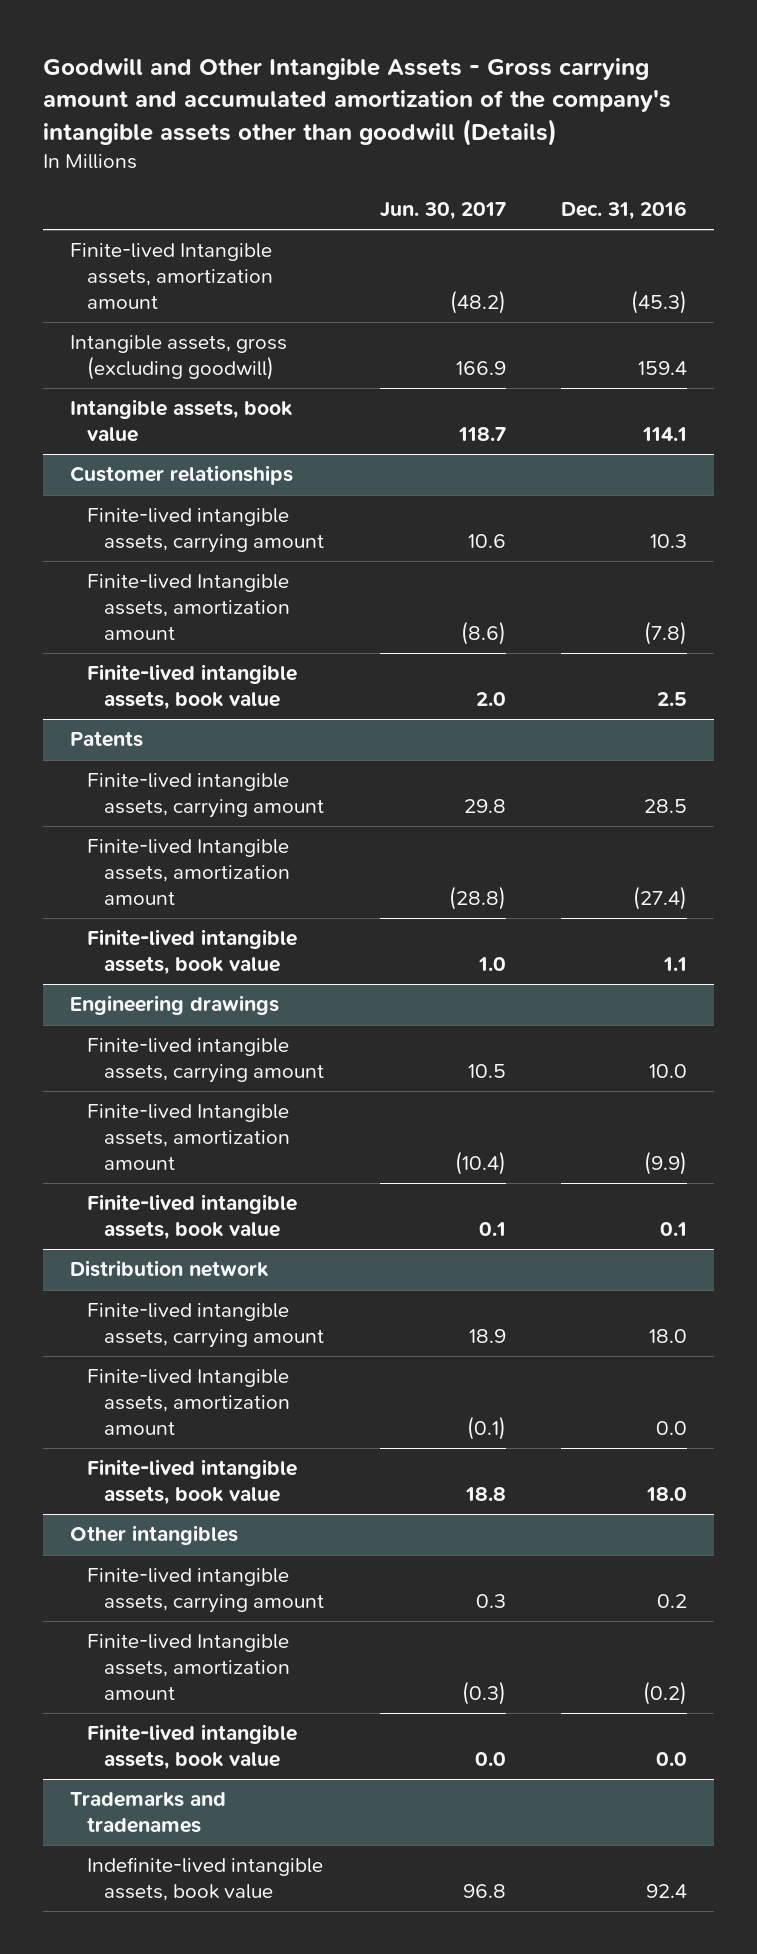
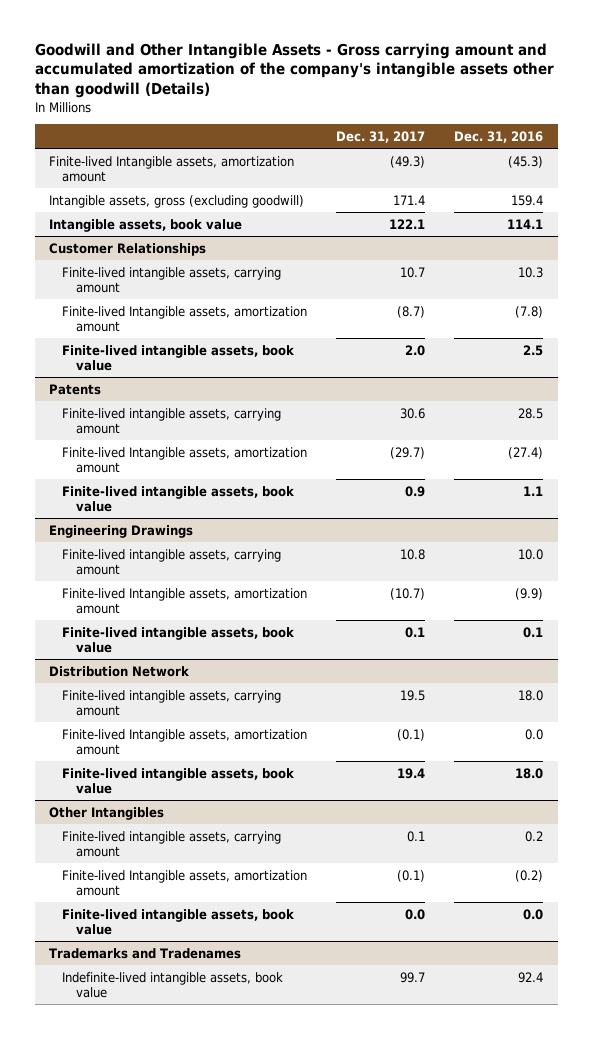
[379,202,506,221] Jun. 30, 2017 -> none
none -> [336,130,426,143] Dec. 31, 2017
[70,465,294,486] Customer relationships -> [49,242,207,256] Customer Relationships
[70,995,280,1016] Engineering drawings -> [49,524,194,538] Engineering Drawings
[70,1260,270,1278] Distribution network -> [49,665,190,677] Distribution Network
[70,1525,239,1546] Other intangibles -> [49,806,165,820] Other Intangibles
[70,1792,227,1834] Trademarks and tradenames -> [49,947,242,959] Trademarks and Tradenames

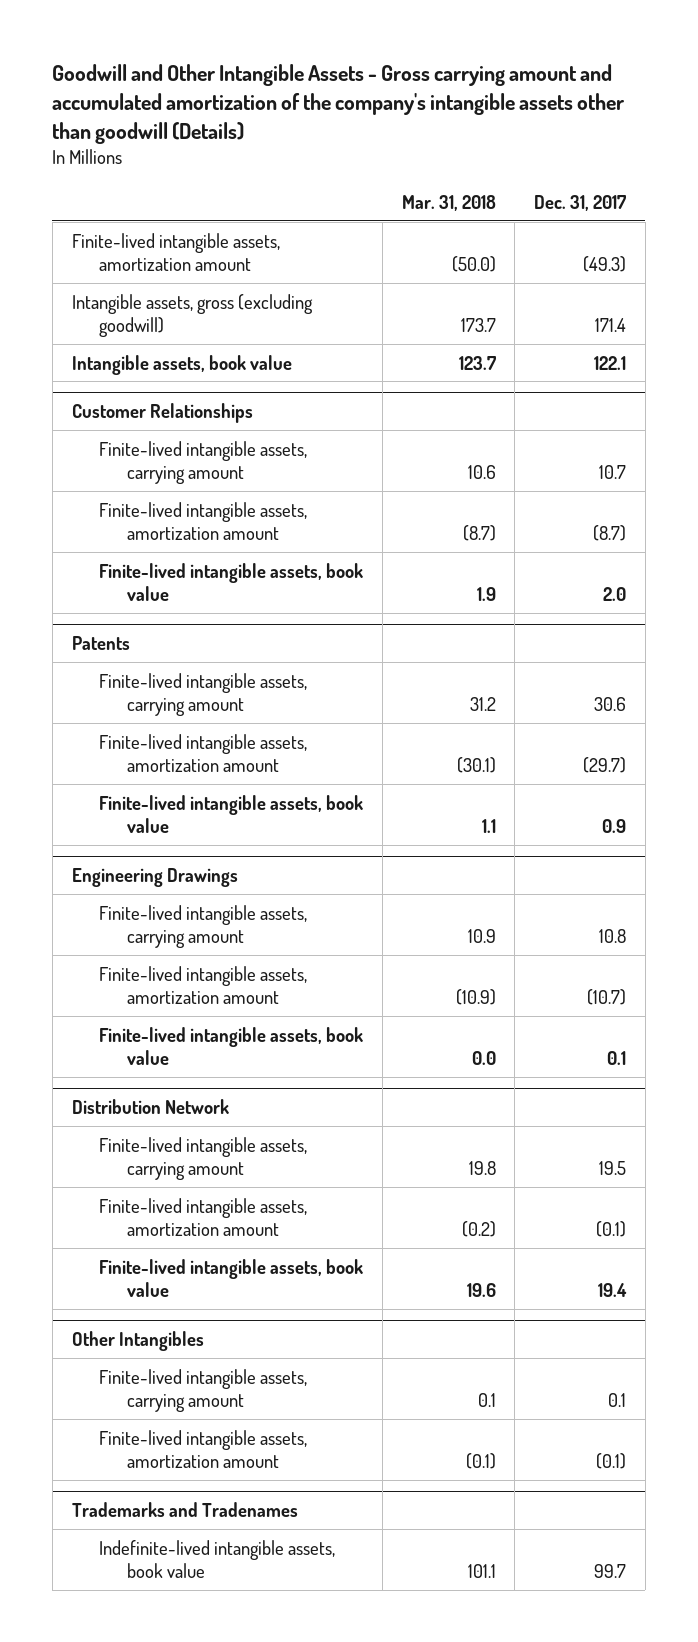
[454,130,544,143] Dec. 31, 2016 -> none
none -> [401,194,496,211] Mar. 31, 2018
[49,155,295,182] Finite-lived Intangible assets, amortization amount -> [71,232,280,272] Finite-lived intangible assets, amortization amount
[62,305,308,332] Finite-lived Intangible assets, amortization amount -> [99,501,308,541] Finite-lived intangible assets, amortization amount
[62,446,308,473] Finite-lived Intangible assets, amortization amount -> [99,733,308,773] Finite-lived intangible assets, amortization amount
[62,587,308,614] Finite-lived Intangible assets, amortization amount -> [99,965,308,1005] Finite-lived intangible assets, amortization amount
[62,728,308,755] Finite-lived Intangible assets, amortization amount -> [99,1197,308,1237] Finite-lived intangible assets, amortization amount
[62,908,295,935] Finite-lived intangible assets, book value -> none
[62,869,308,896] Finite-lived Intangible assets, amortization amount -> [99,1429,308,1469] Finite-lived intangible assets, amortization amount

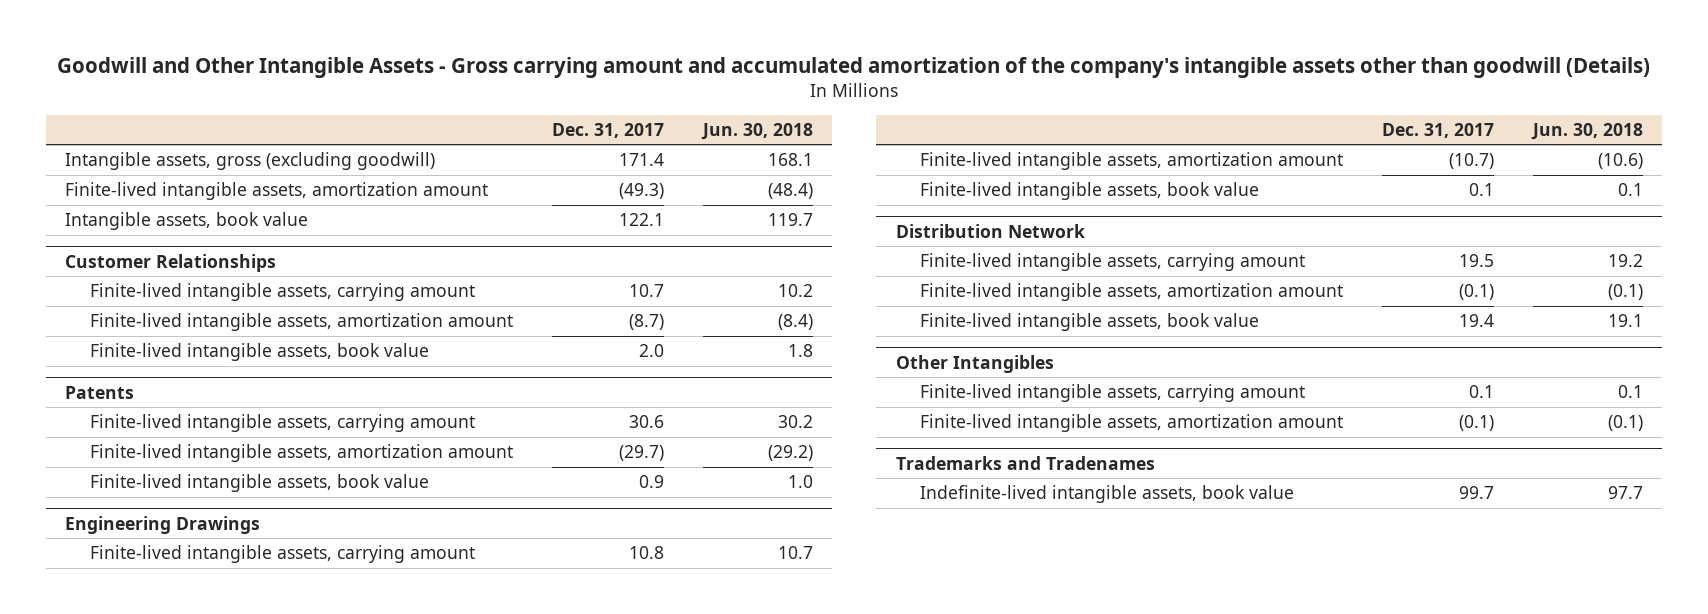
[401,194,496,211] Mar. 31, 2018 -> none
none -> [700,122,813,140] Jun. 30, 2018
[71,232,280,272] Finite-lived intangible assets, amortization amount -> [65,182,489,201] Finite-lived intangible assets, amortization amount

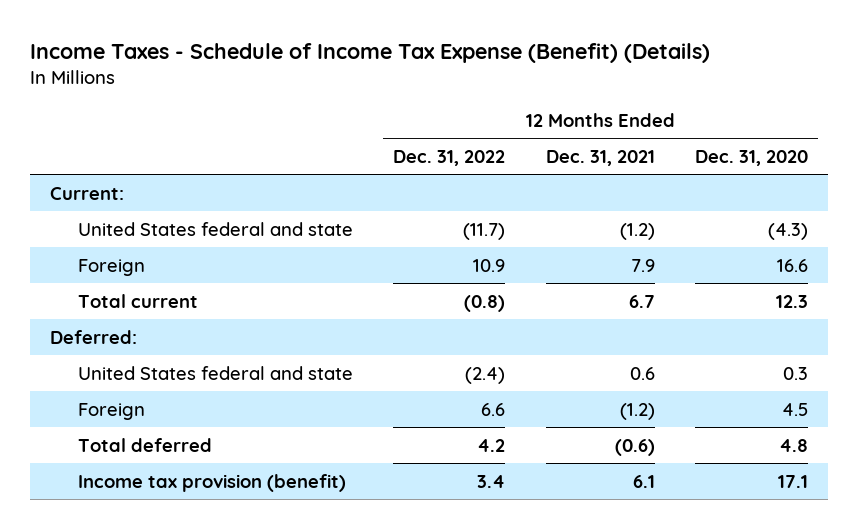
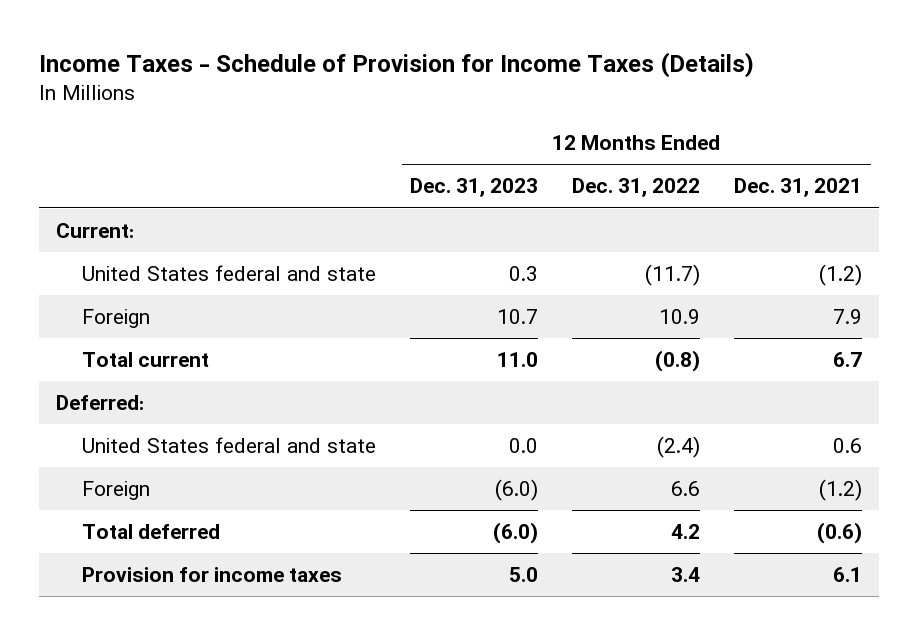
[29,42,710,63] Income Taxes - Schedule of Income Tax Expense (Benefit) (Details) -> [38,51,754,78] Income Taxes - Schedule of Provision for Income Taxes (Details)
[694,149,808,166] Dec. 31, 2020 -> none
none -> [410,178,539,198] Dec. 31, 2023
[78,473,347,492] Income tax provision (benefit) -> [81,567,342,583] Provision for income taxes

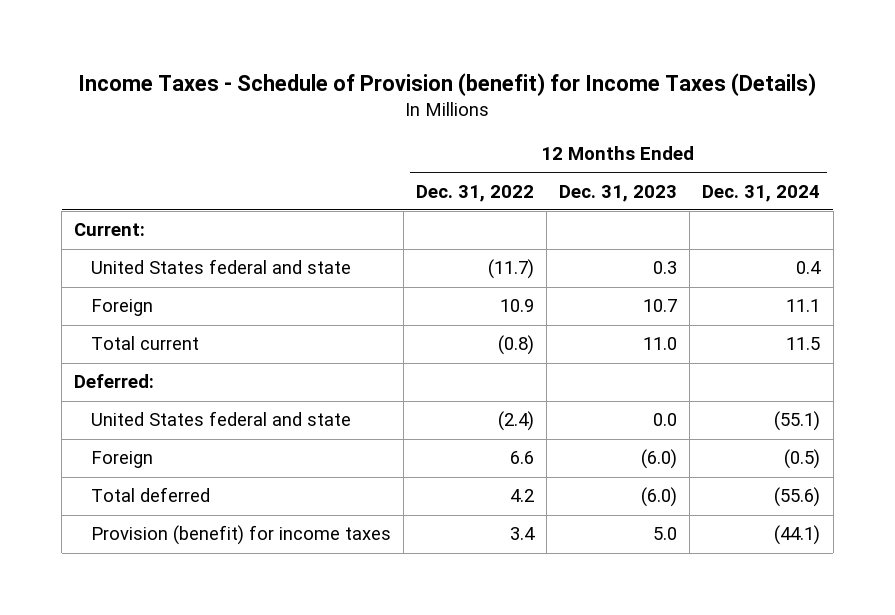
[38,51,754,78] Income Taxes - Schedule of Provision for Income Taxes (Details) -> [78,72,817,96] Income Taxes - Schedule of Provision (benefit) for Income Taxes (Details)
[734,178,863,198] Dec. 31, 2021 -> none
none -> [702,184,821,202] Dec. 31, 2024
[81,567,342,583] Provision for income taxes -> [91,525,392,546] Provision (benefit) for income taxes

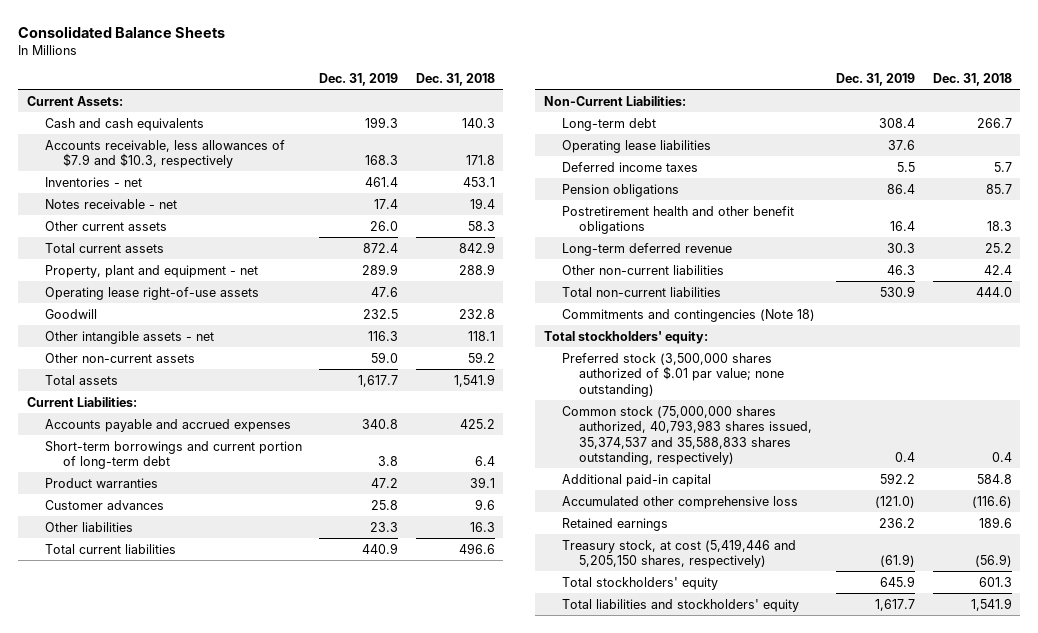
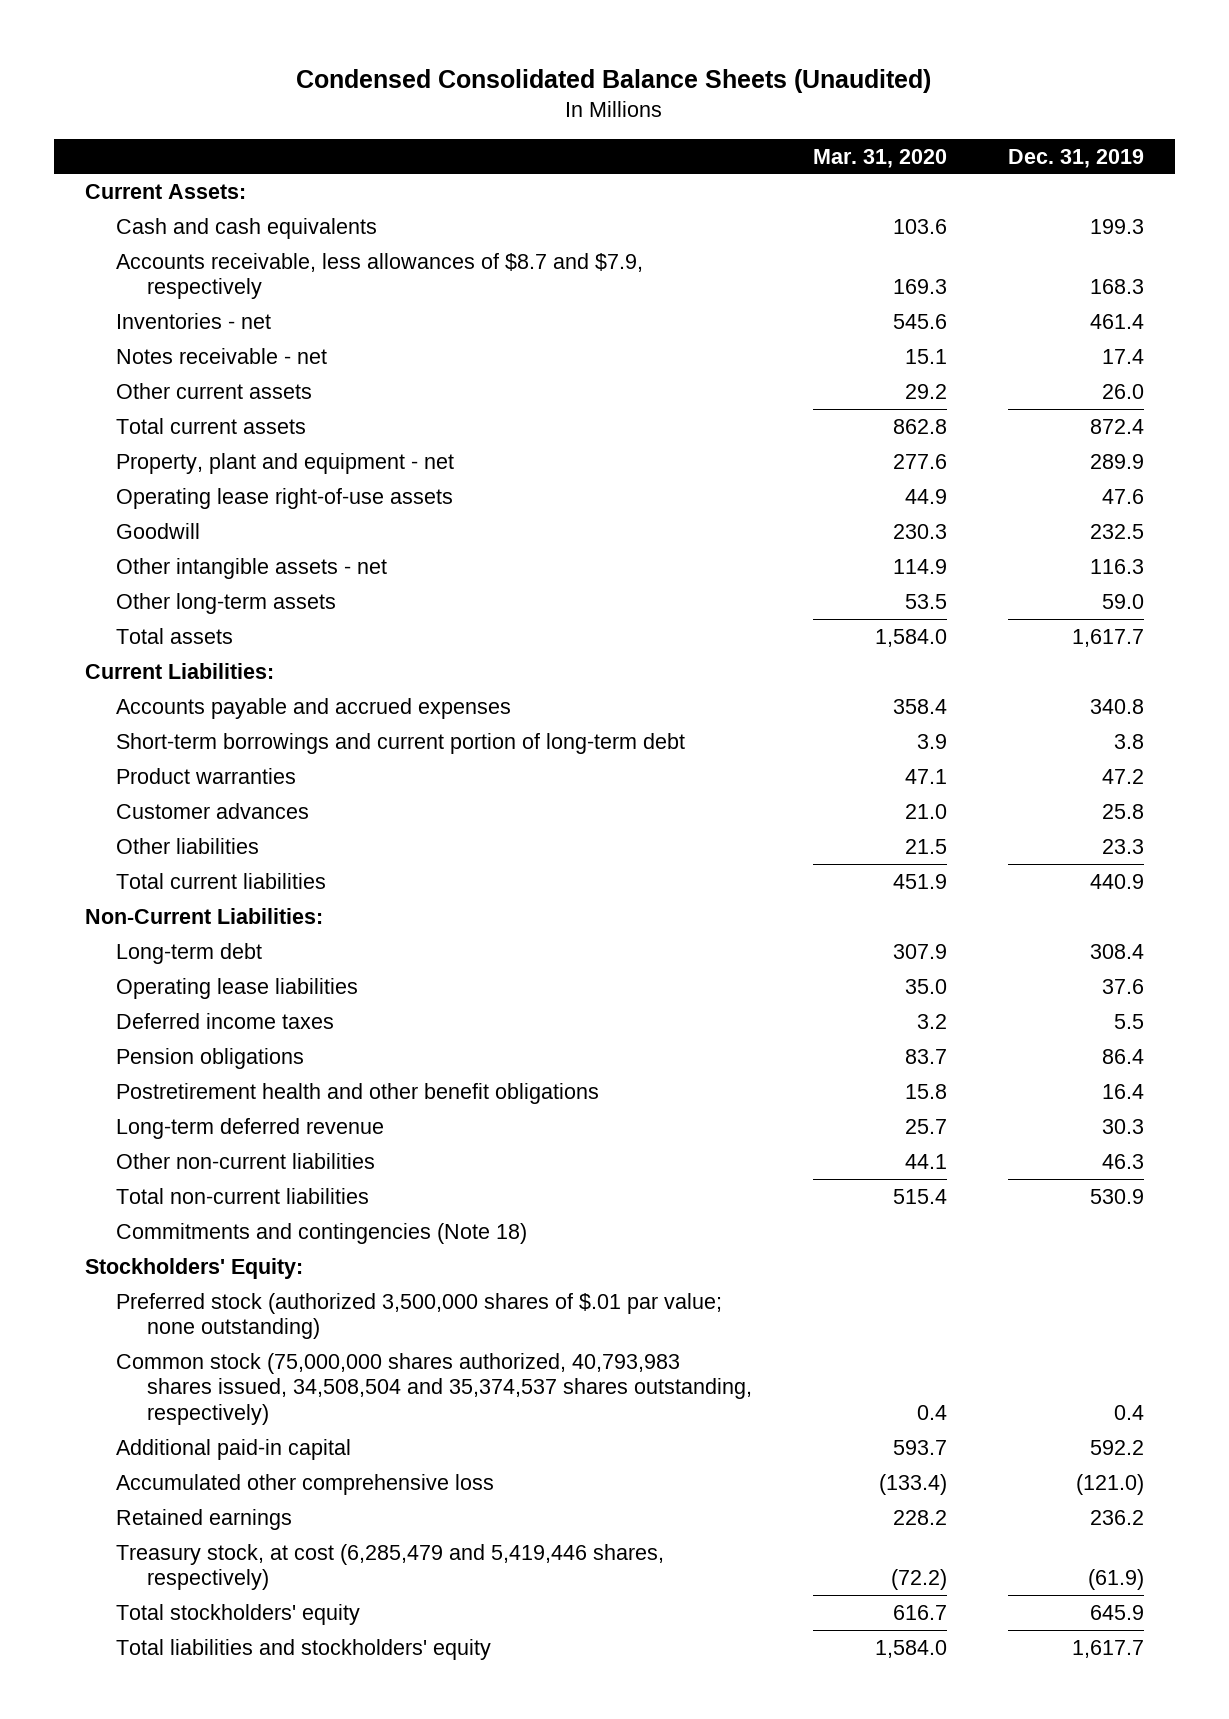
[18,25,226,38] Consolidated Balance Sheets -> [296,68,932,93] Condensed Consolidated Balance Sheets (Unaudited)
[415,72,495,86] Dec. 31, 2018 -> none
none -> [813,148,948,168] Mar. 31, 2020
[44,139,285,169] Accounts receivable, less allowances of $7.9 and $10.3, respectively -> [115,252,643,300] Accounts receivable, less allowances of $8.7 and $7.9, respectively
[44,352,195,363] Other non-current assets -> [115,592,336,614] Other long-term assets
[543,330,708,344] Total stockholders' equity: -> [84,1257,303,1279] Stockholders' Equity:
[561,352,785,397] Preferred stock (3,500,000 shares authorized of $.01 par value; none outstanding) -> [115,1292,722,1340] Preferred stock (authorized 3,500,000 shares of $.01 par value; none outstanding)
[561,405,813,465] Common stock (75,000,000 shares authorized, 40,793,983 shares issued, 35,374,537 and 35,588,833 shares outstanding, respectively) -> [115,1352,752,1426] Common stock (75,000,000 shares authorized, 40,793,983 shares issued, 34,508,504 and 35,374,537 shares outstanding, respectively)
[561,538,796,569] Treasury stock, at cost (5,419,446 and 5,205,150 shares, respectively) -> [115,1543,664,1591] Treasury stock, at cost (6,285,479 and 5,419,446 shares, respectively)

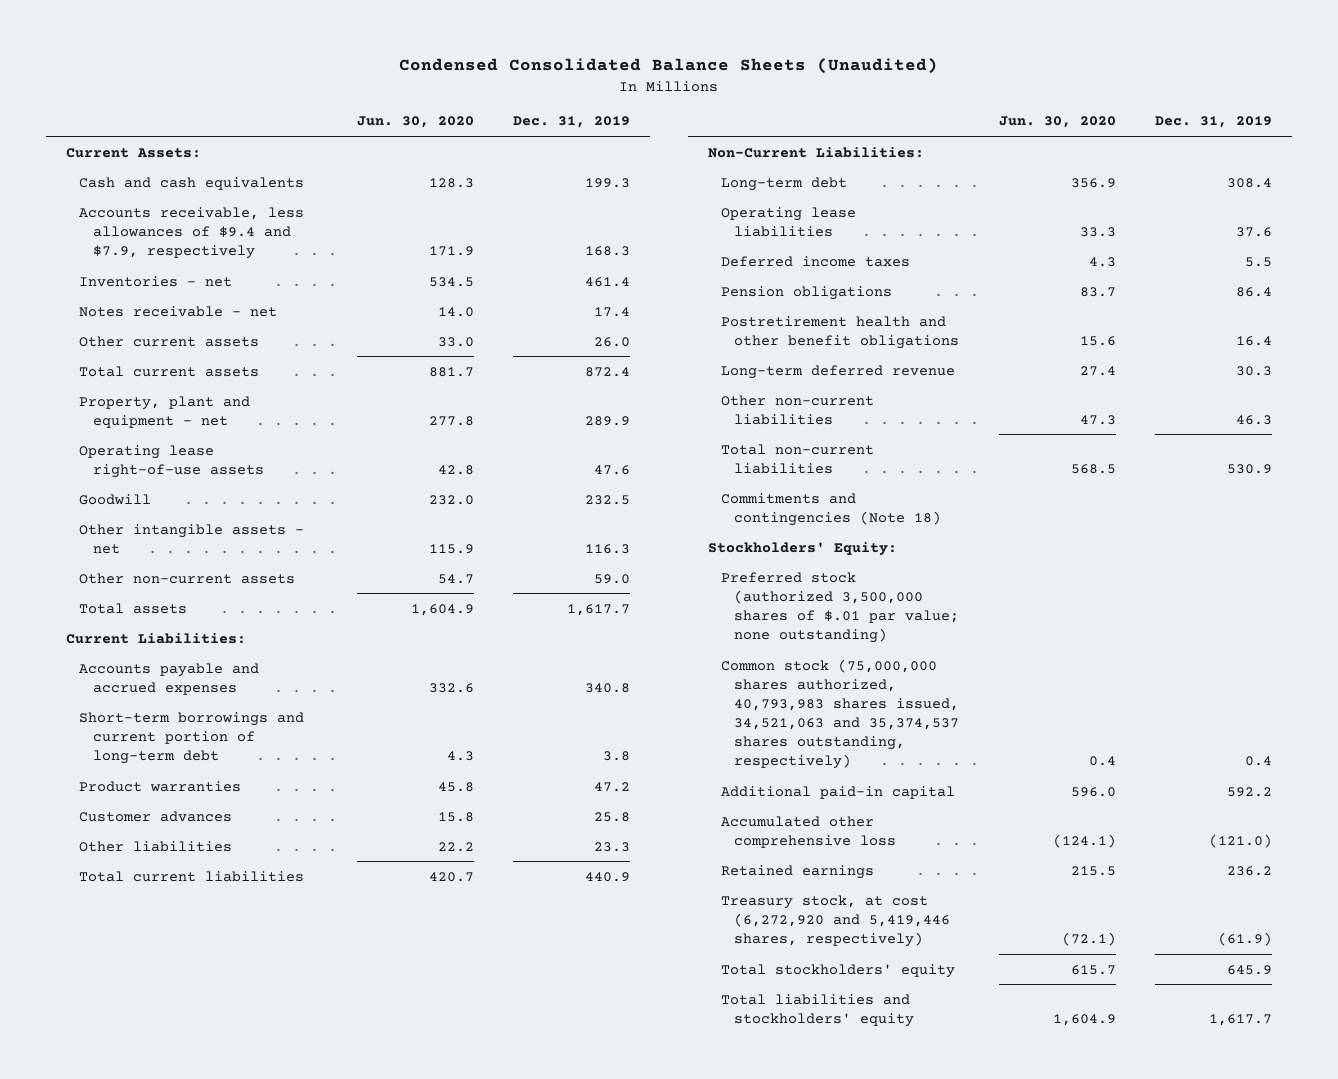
[813,148,948,168] Mar. 31, 2020 -> none
none -> [356,116,474,129] Jun. 30, 2020
[115,252,643,300] Accounts receivable, less allowances of $8.7 and $7.9, respectively -> [79,206,305,259] Accounts receivable, less allowances of $9.4 and $7.9, respectively
[115,592,336,614] Other long-term assets -> [79,572,296,584] Other non-current assets
[115,1352,752,1426] Common stock (75,000,000 shares authorized, 40,793,983 shares issued, 34,508,504 and 35,374,537 shares outstanding, respectively) -> [721,658,960,770] Common stock (75,000,000 shares authorized, 40,793,983 shares issued, 34,521,063 and 35,374,537 shares outstanding, respectively)
[115,1543,664,1591] Treasury stock, at cost (6,285,479 and 5,419,446 shares, respectively) -> [721,894,951,947] Treasury stock, at cost (6,272,920 and 5,419,446 shares, respectively)

